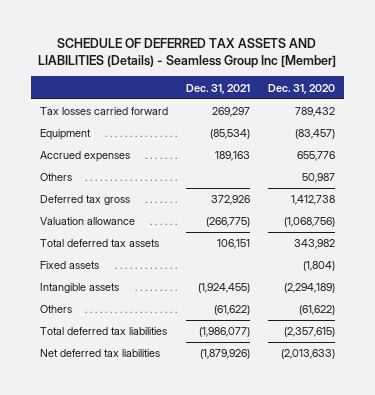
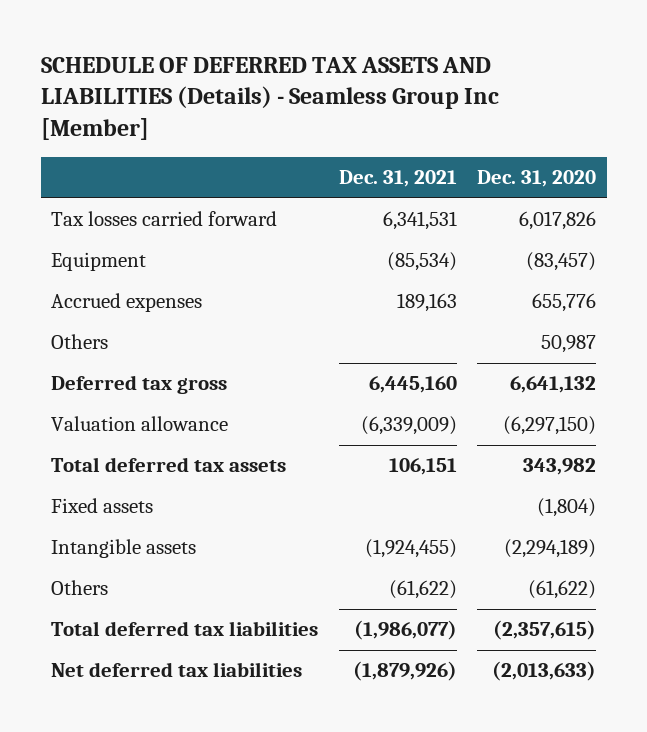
[211,107,250,118] 269,297 -> [382,211,457,231] 6,341,531
[295,107,336,118] 789,432 -> [519,211,597,231] 6,017,826
[210,195,250,206] 372,926 -> [368,376,457,394] 6,445,160
[291,195,336,206] 1,412,738 -> [510,376,597,394] 6,641,132
[205,217,250,228] (266,775) -> [360,416,457,436] (6,339,009)
[284,217,336,228] (1,068,756) -> [503,416,597,436] (6,297,150)

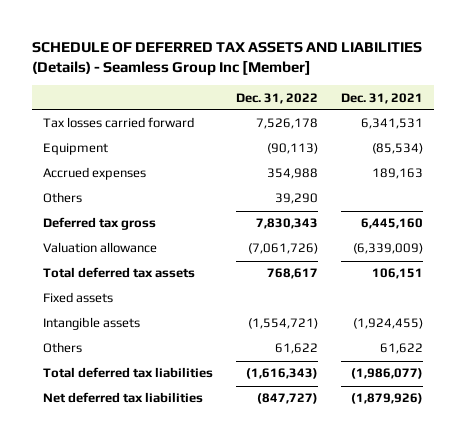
[477,170,597,188] Dec. 31, 2020 -> none
none -> [236,92,319,104] Dec. 31, 2022
[388,580,457,600] (61,622) -> [379,343,423,355] 61,622

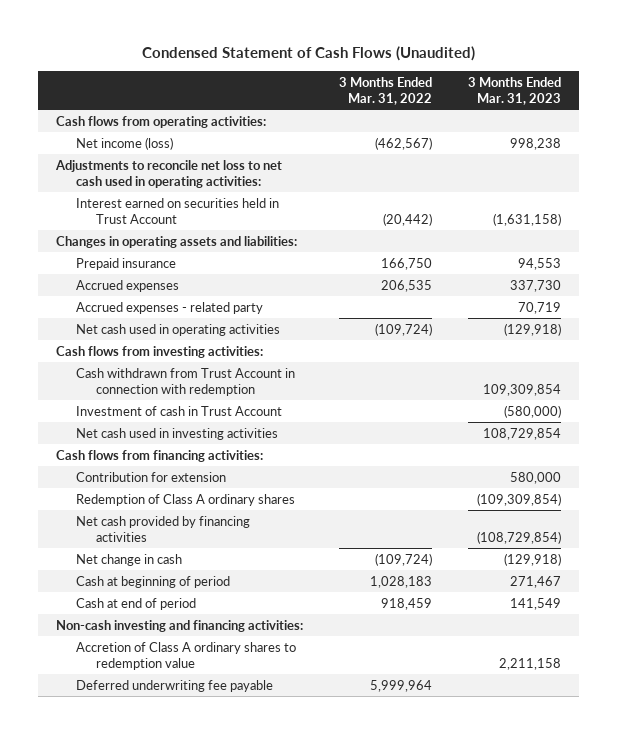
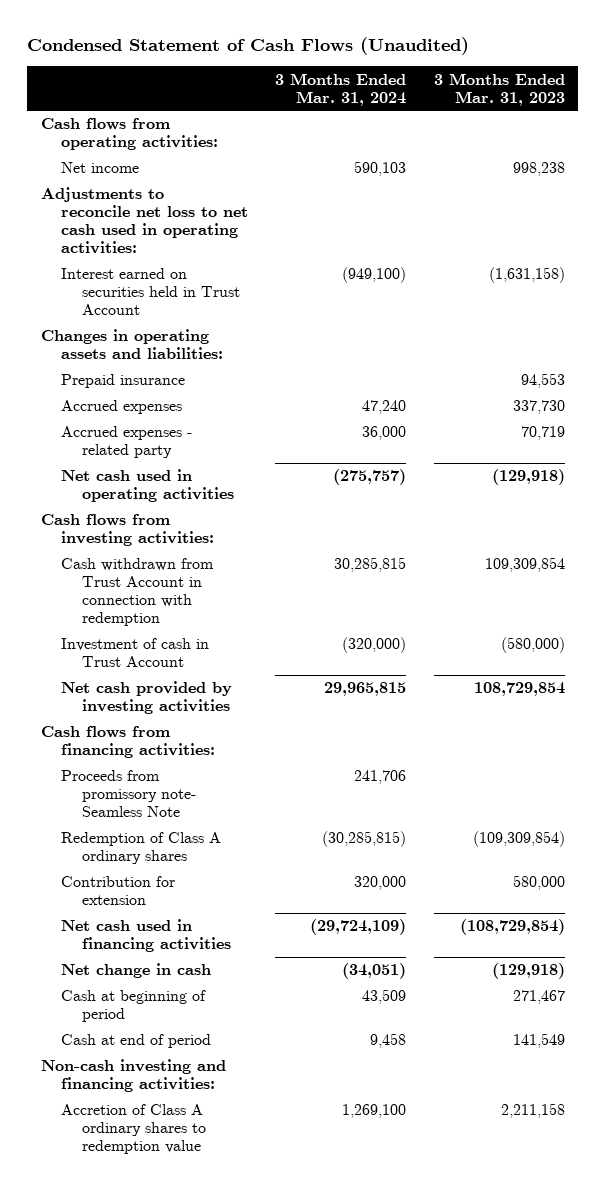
[339,76,433,105] 3 Months Ended Mar. 31, 2022 -> none
none -> [275,72,407,106] 3 Months Ended Mar. 31, 2024
[76,136,174,150] Net income (loss) -> [61,162,140,174] Net income
[76,427,279,440] Net cash used in investing activities -> [61,681,233,715] Net cash provided by investing activities
none -> [61,770,196,818] Proceeds from promissory note- Seamless Note
[76,471,227,482] Contribution for extension -> [61,876,176,906] Contribution for extension
[76,515,251,542] Net cash provided by financing activities -> [61,919,231,953] Net cash used in financing activities
[76,679,274,692] Deferred underwriting fee payable -> none

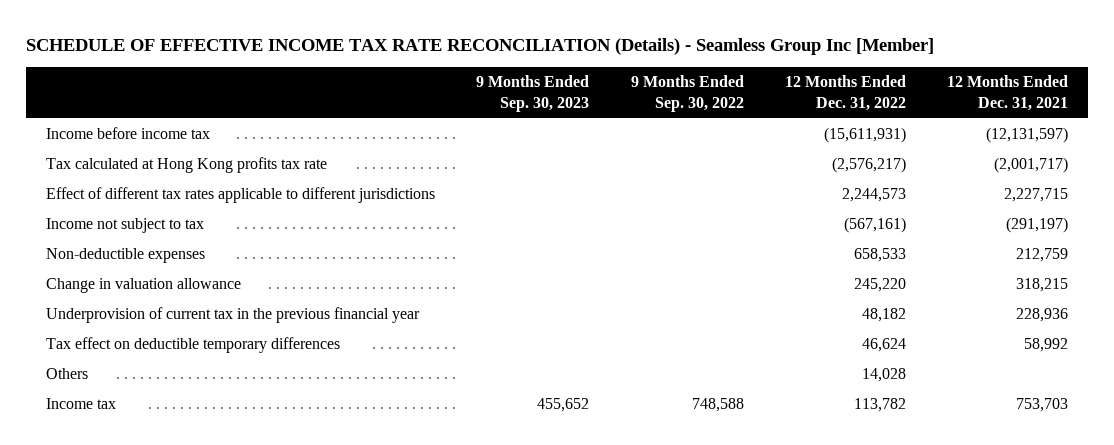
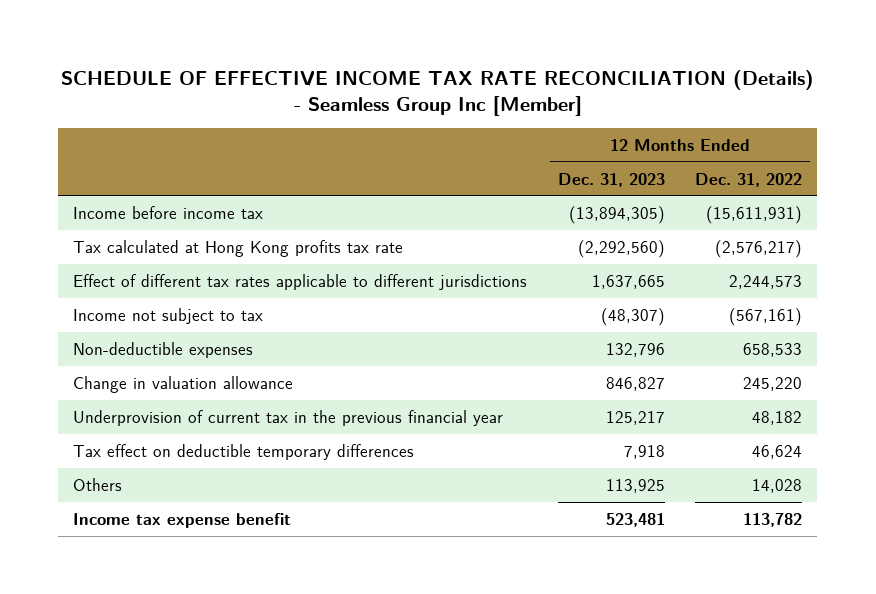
[476,75,590,112] 9 Months Ended Sep. 30, 2023 -> none
[630,75,744,112] 9 Months Ended Sep. 30, 2022 -> none
[946,75,1068,111] 12 Months Ended Dec. 31, 2021 -> none
none -> [557,172,665,187] Dec. 31, 2023
[46,398,117,410] Income tax -> [73,512,292,528] Income tax expense benefit

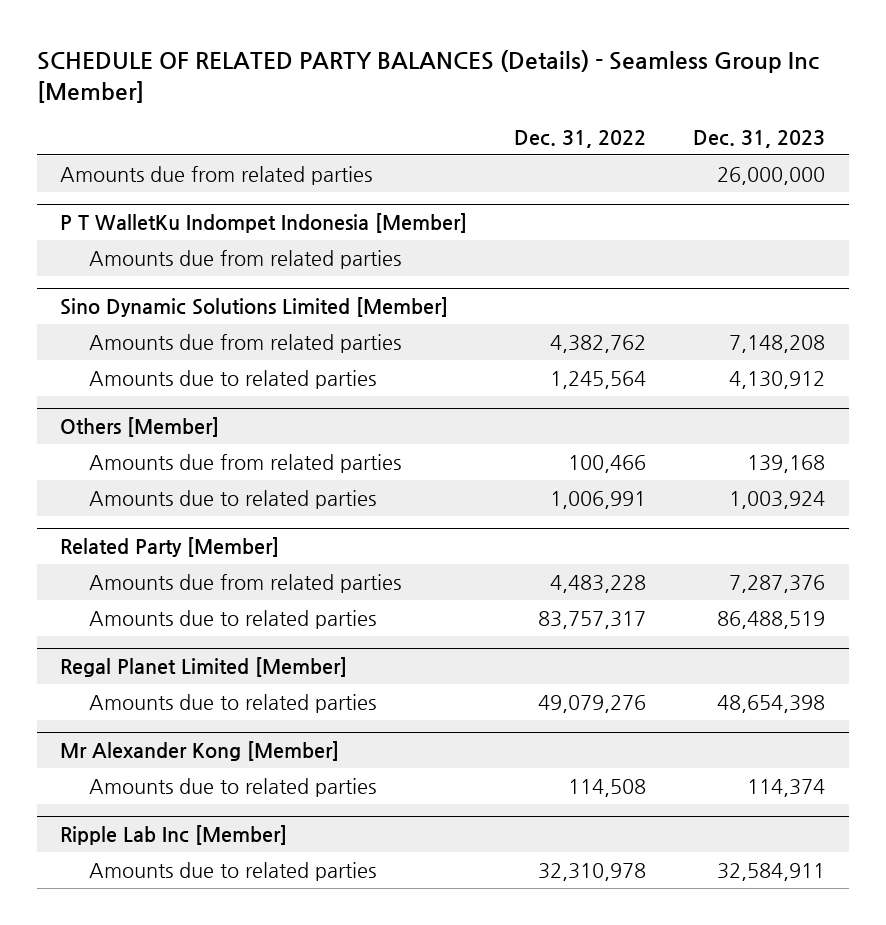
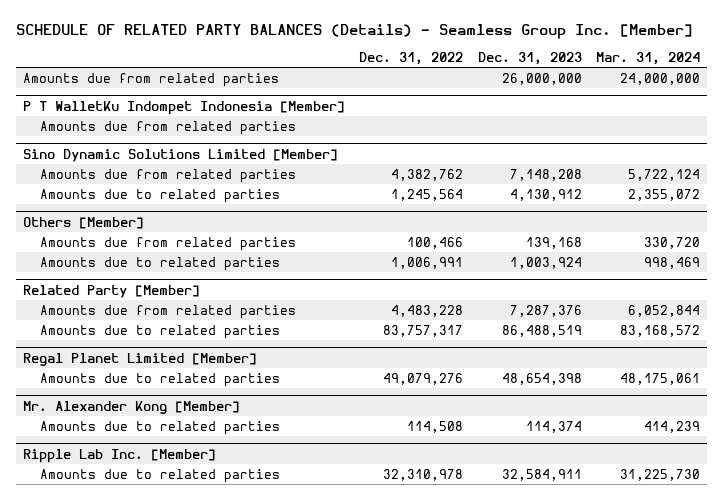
[36,49,819,103] SCHEDULE OF RELATED PARTY BALANCES (Details) - Seamless Group Inc [Member] -> [16,24,694,40] SCHEDULE OF RELATED PARTY BALANCES (Details) - Seamless Group Inc. [Member]
none -> [595,52,700,66] Mar. 31, 2024
[60,741,340,762] Mr Alexander Kong [Member] -> [23,400,241,414] Mr. Alexander Kong [Member]
[60,825,288,846] Ripple Lab Inc [Member] -> [23,448,217,463] Ripple Lab Inc. [Member]

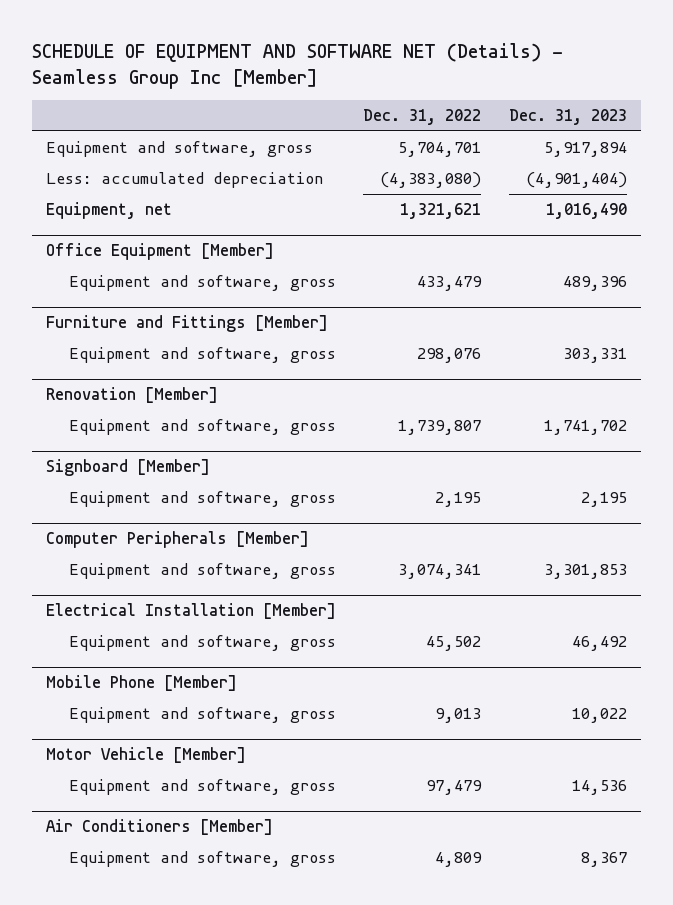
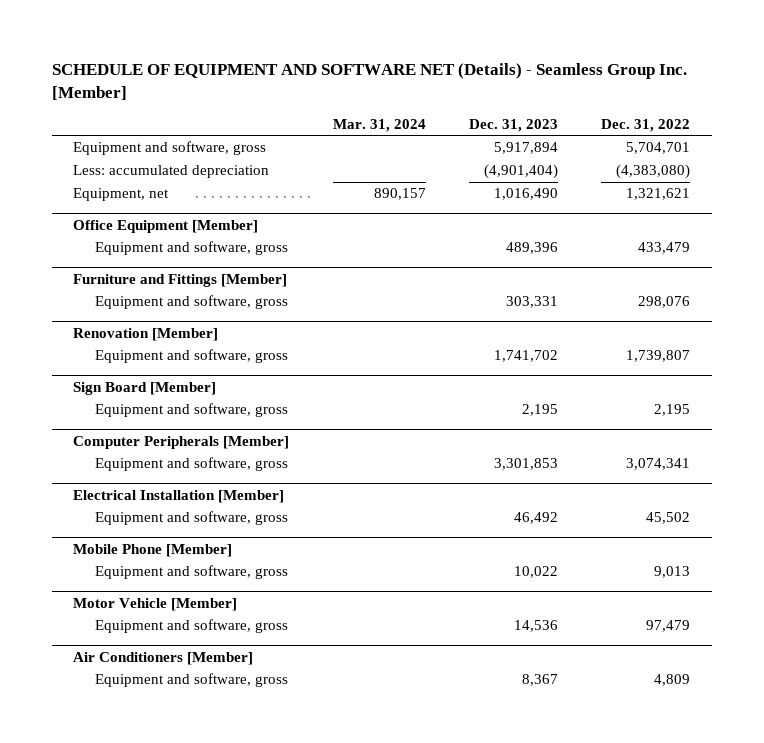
[32,42,564,89] SCHEDULE OF EQUIPMENT AND SOFTWARE NET (Details) - Seamless Group Inc [Member] -> [51,62,687,100] SCHEDULE OF EQUIPMENT AND SOFTWARE NET (Details) - Seamless Group Inc. [Member]
none -> [332,118,426,132] Mar. 31, 2024
[46,459,211,477] Signboard [Member] -> [73,381,217,395] Sign Board [Member]

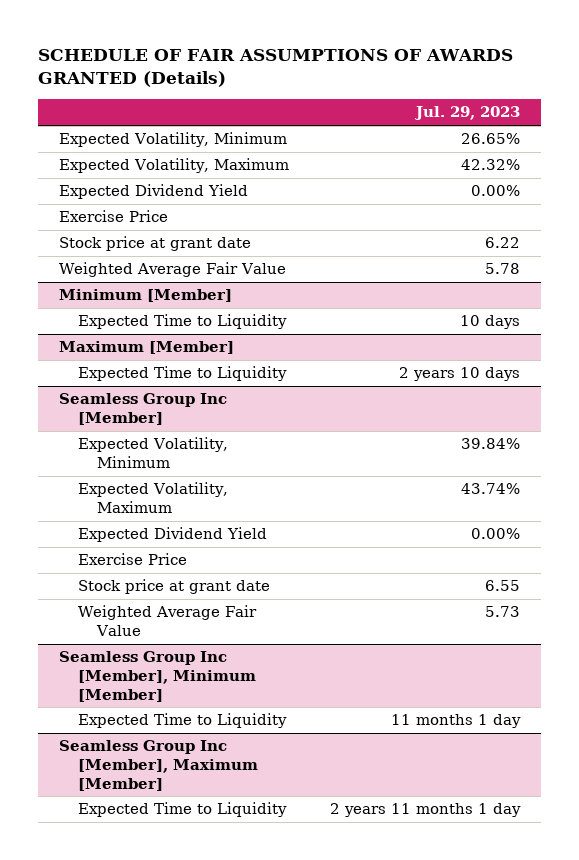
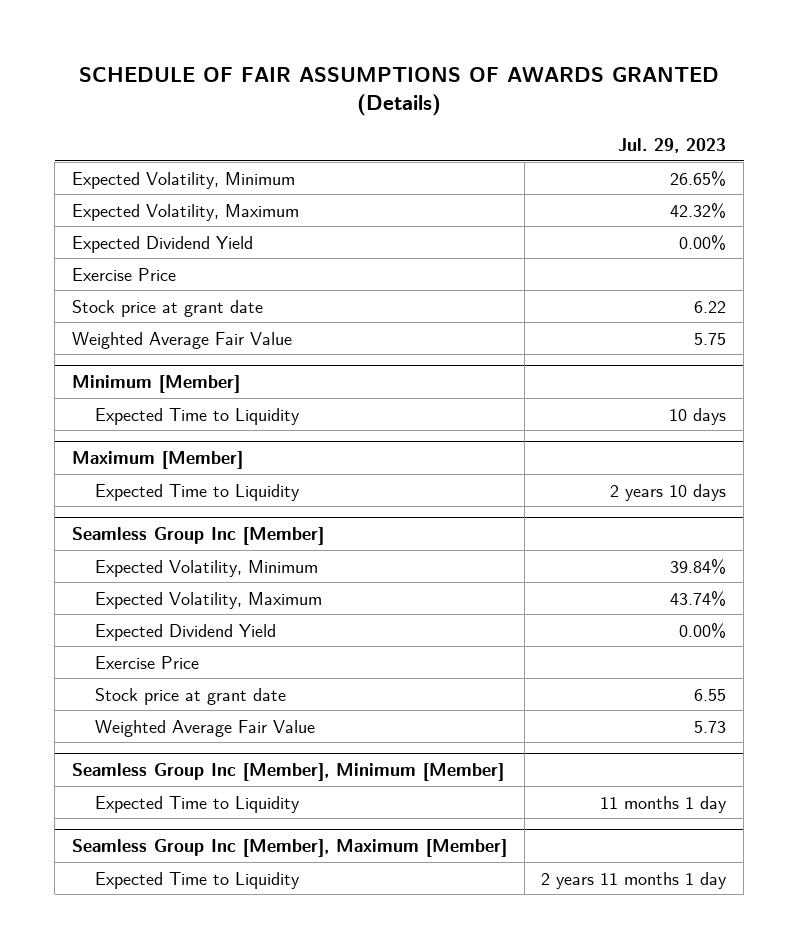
[485,263,521,275] 5.78 -> [694,332,727,345] 5.75

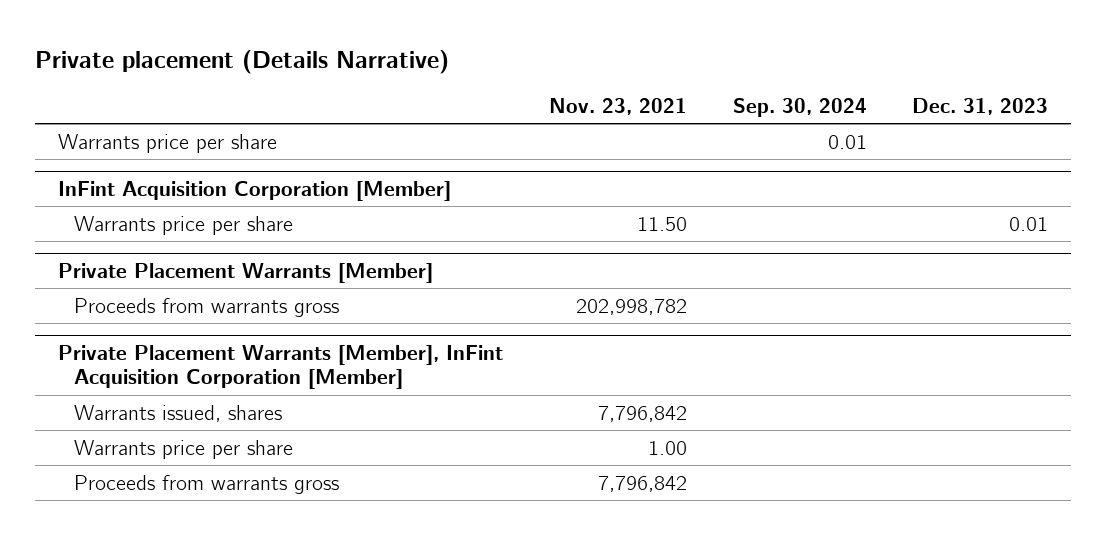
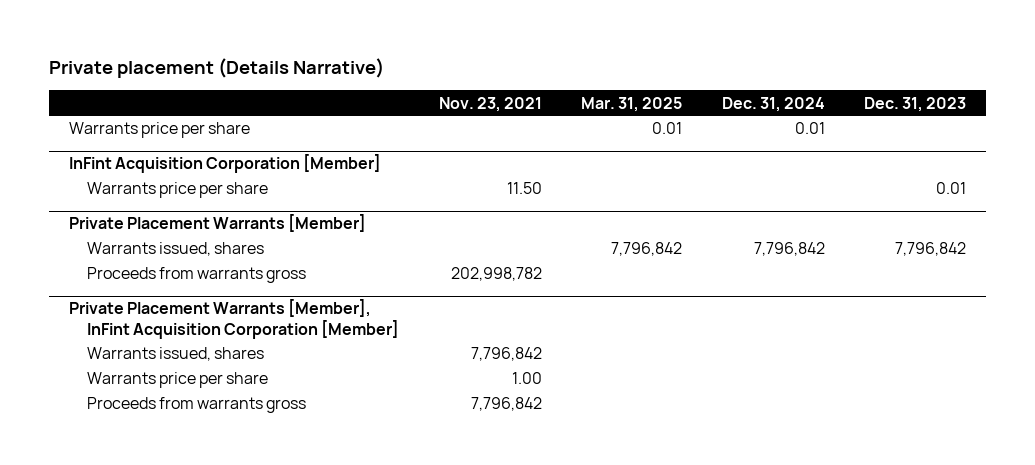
[732,98,867,118] Sep. 30, 2024 -> none
none -> [581,96,683,112] Mar. 31, 2025
none -> [721,96,825,112] Dec. 31, 2024
none -> [87,242,265,257] Warrants issued, shares

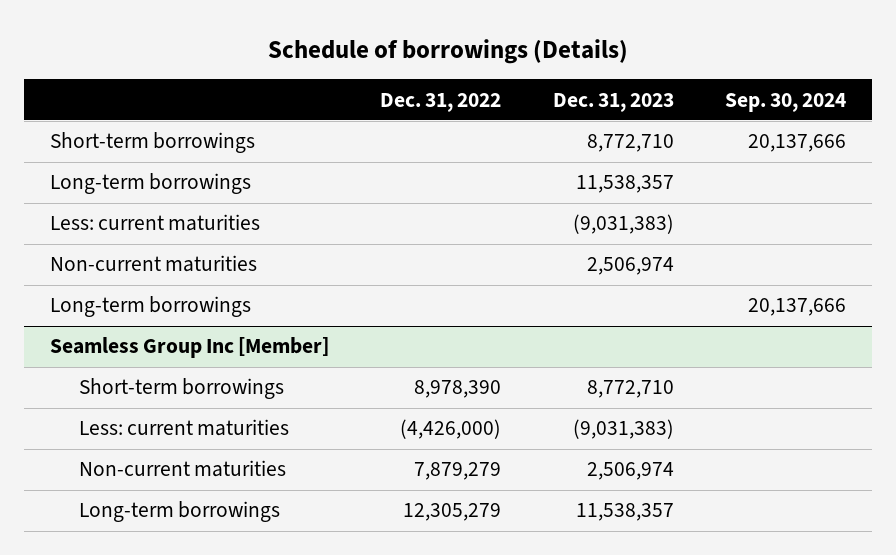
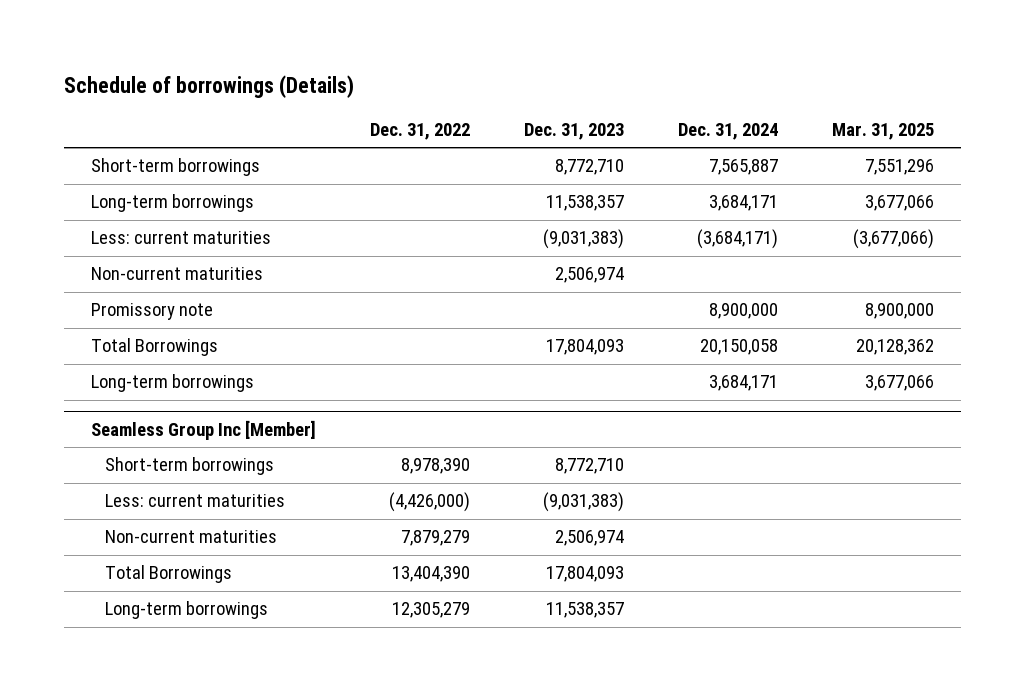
[725,92,847,112] Sep. 30, 2024 -> none
none -> [678,122,779,140] Dec. 31, 2024
none -> [832,122,935,140] Mar. 31, 2025
none -> [91,303,214,321] Promissory note
none -> [91,338,219,357] Total Borrowings
none -> [105,565,233,584] Total Borrowings

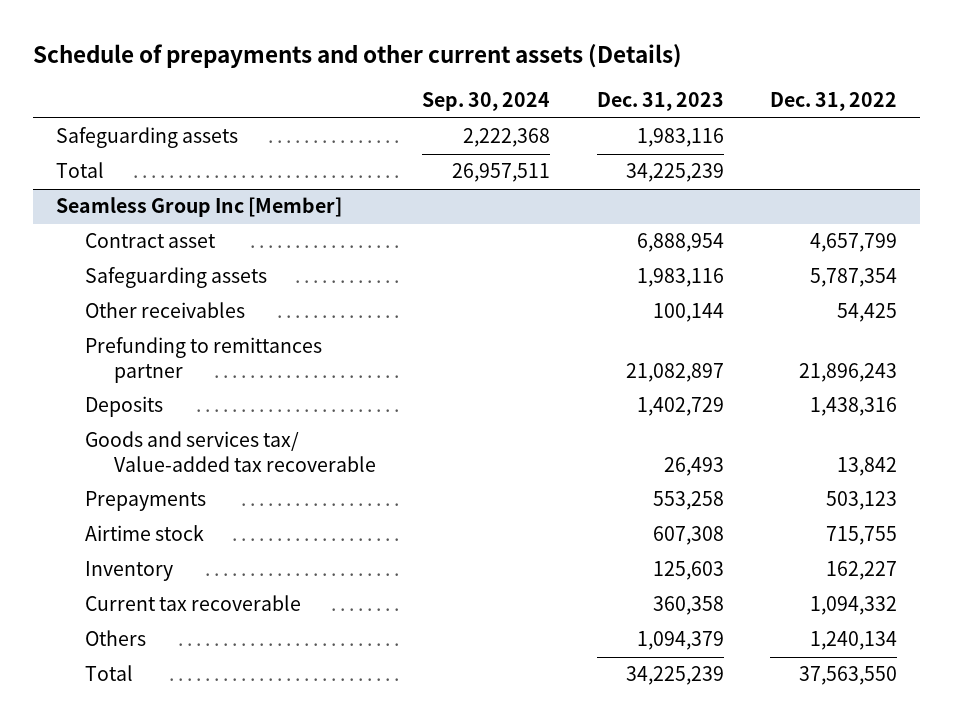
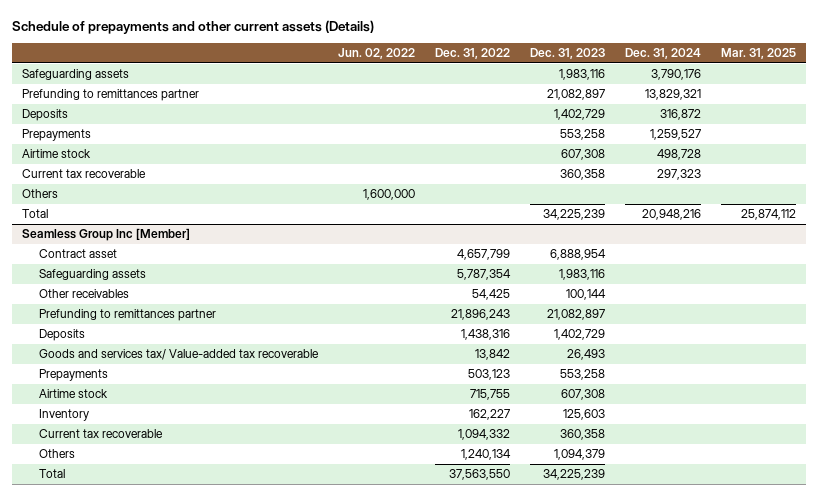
[422,92,551,112] Sep. 30, 2024 -> none
none -> [338,48,416,60] Jun. 02, 2022
none -> [625,48,702,60] Dec. 31, 2024
none -> [721,48,797,60] Mar. 31, 2025
none -> [22,89,200,102] Prefunding to remittances partner
none -> [22,109,69,122] Deposits
none -> [22,129,92,142] Prepayments
none -> [22,149,92,159] Airtime stock
none -> [22,169,147,179] Current tax recoverable
none -> [22,189,59,199] Others

